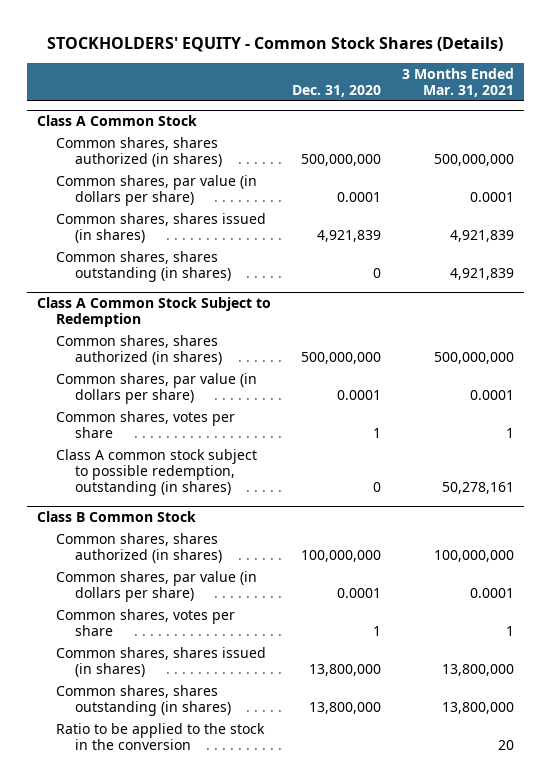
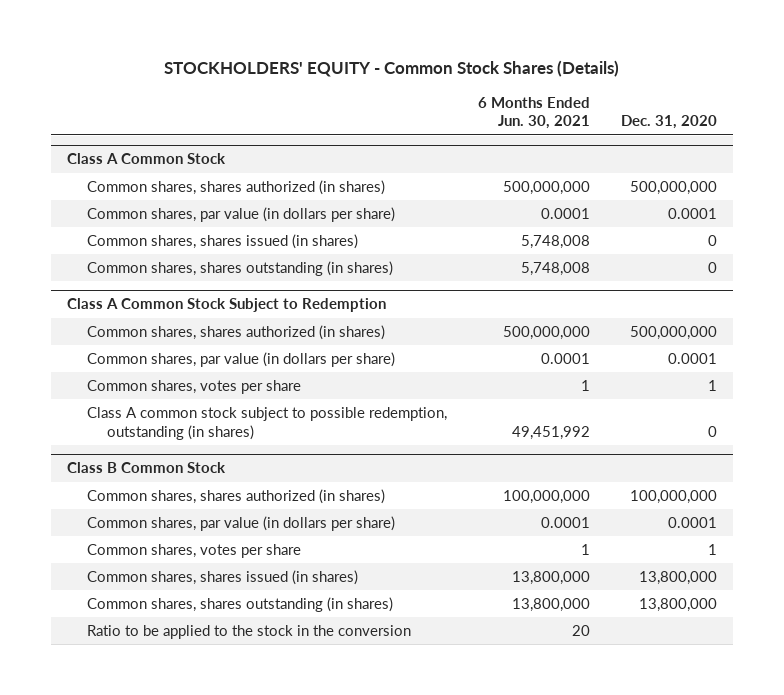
[401,67,514,97] 3 Months Ended Mar. 31, 2021 -> none
none -> [478,96,591,130] 6 Months Ended Jun. 30, 2021
[316,230,381,243] 4,921,839 -> [708,235,718,247] 0

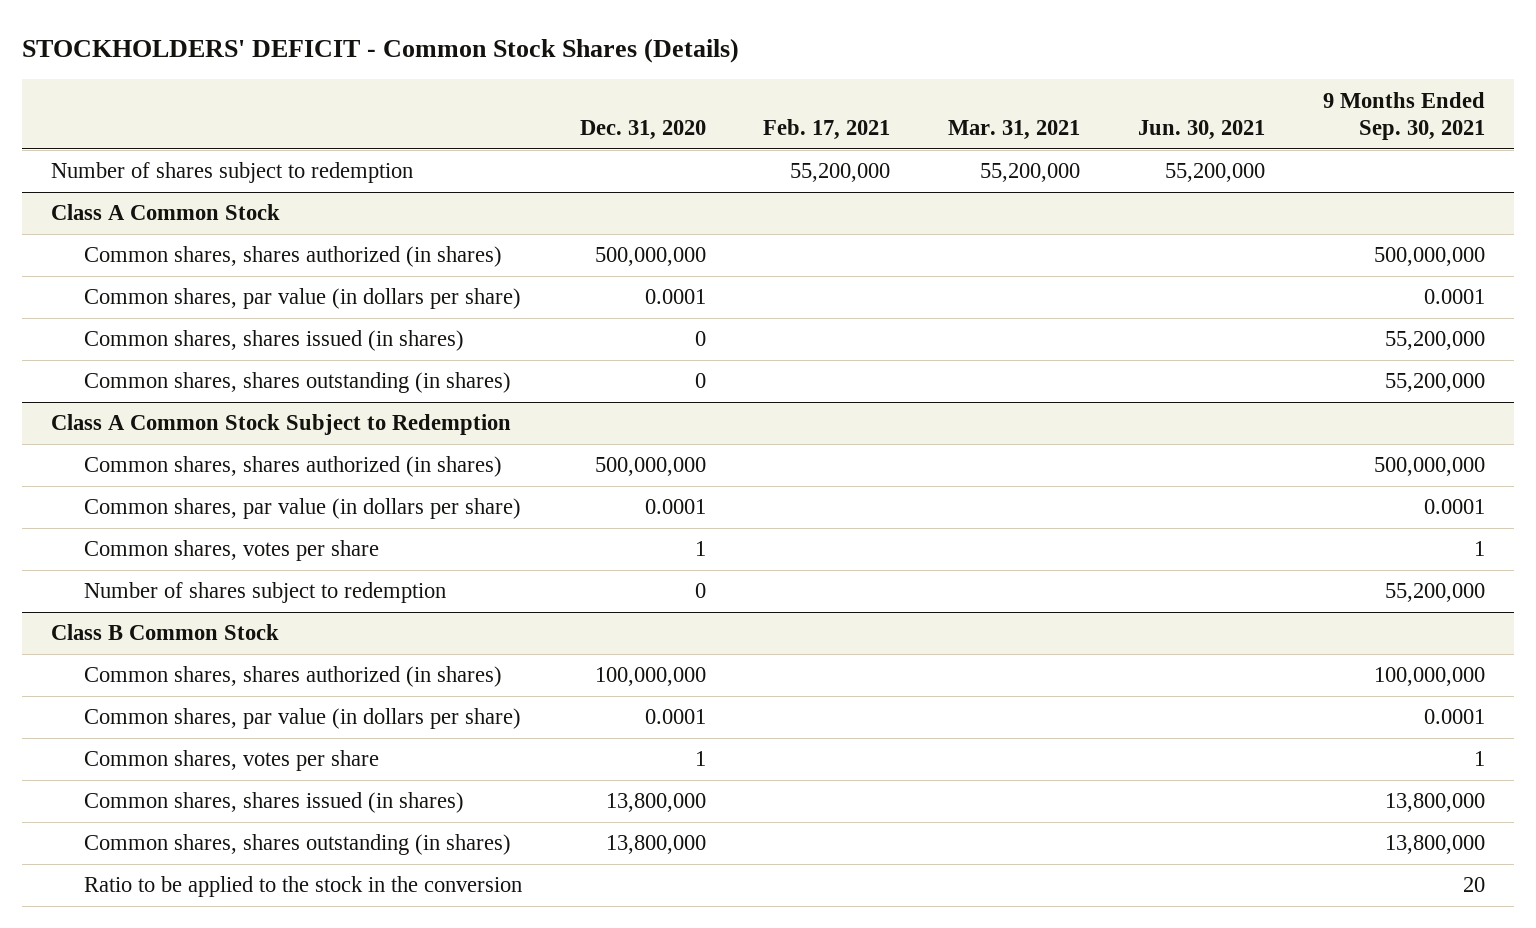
[163,59,619,77] STOCKHOLDERS' EQUITY - Common Stock Shares (Details) -> [22,37,740,63] STOCKHOLDERS' DEFICIT - Common Stock Shares (Details)
[478,96,591,130] 6 Months Ended Jun. 30, 2021 -> none
none -> [763,118,891,140] Feb. 17, 2021
none -> [948,119,1081,140] Mar. 31, 2021
none -> [1138,119,1266,140] Jun. 30, 2021
none -> [1322,91,1485,140] 9 Months Ended Sep. 30, 2021
none -> [51,162,414,184] Number of shares subject to redemption
[86,407,447,440] Class A common stock subject to possible redemption, outstanding (in shares) -> [83,582,446,604] Number of shares subject to redemption

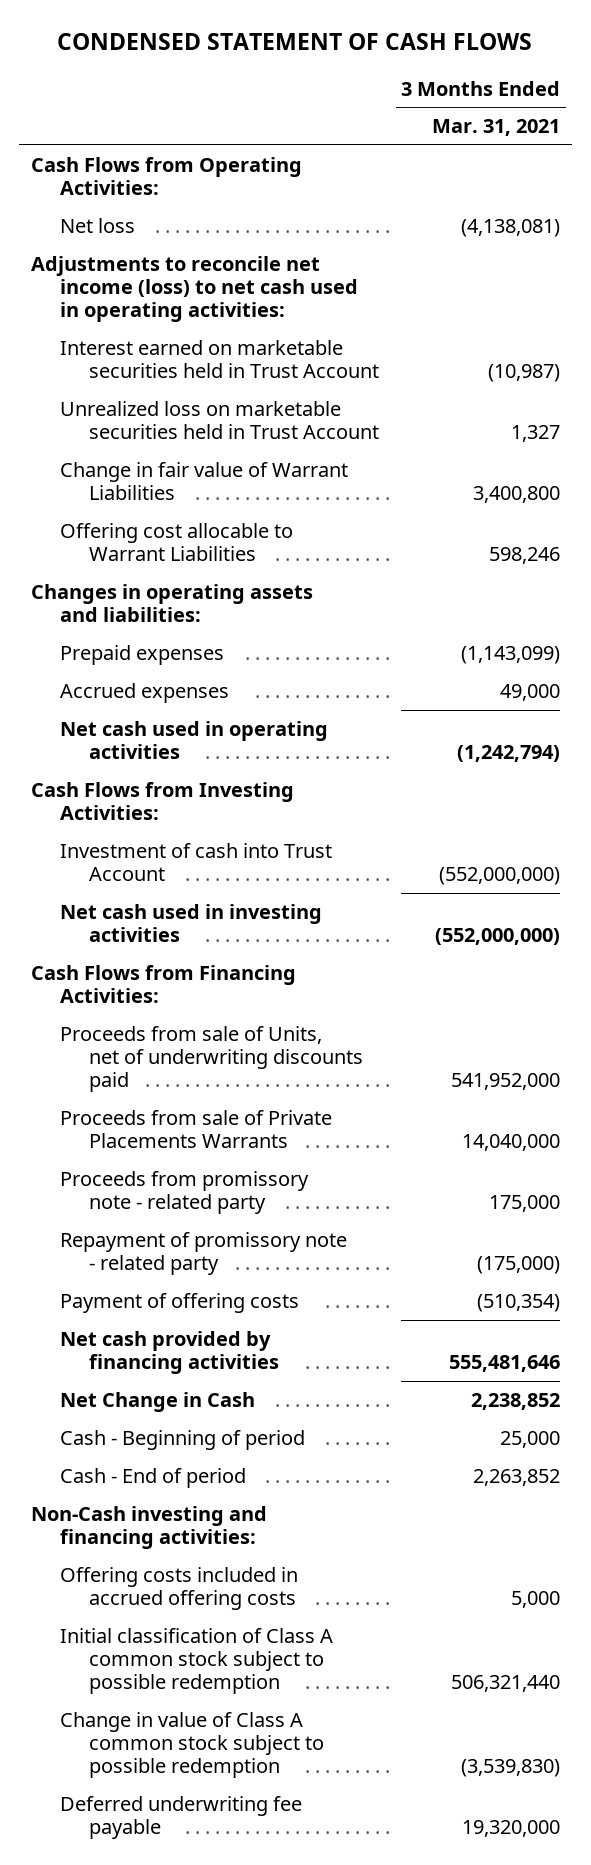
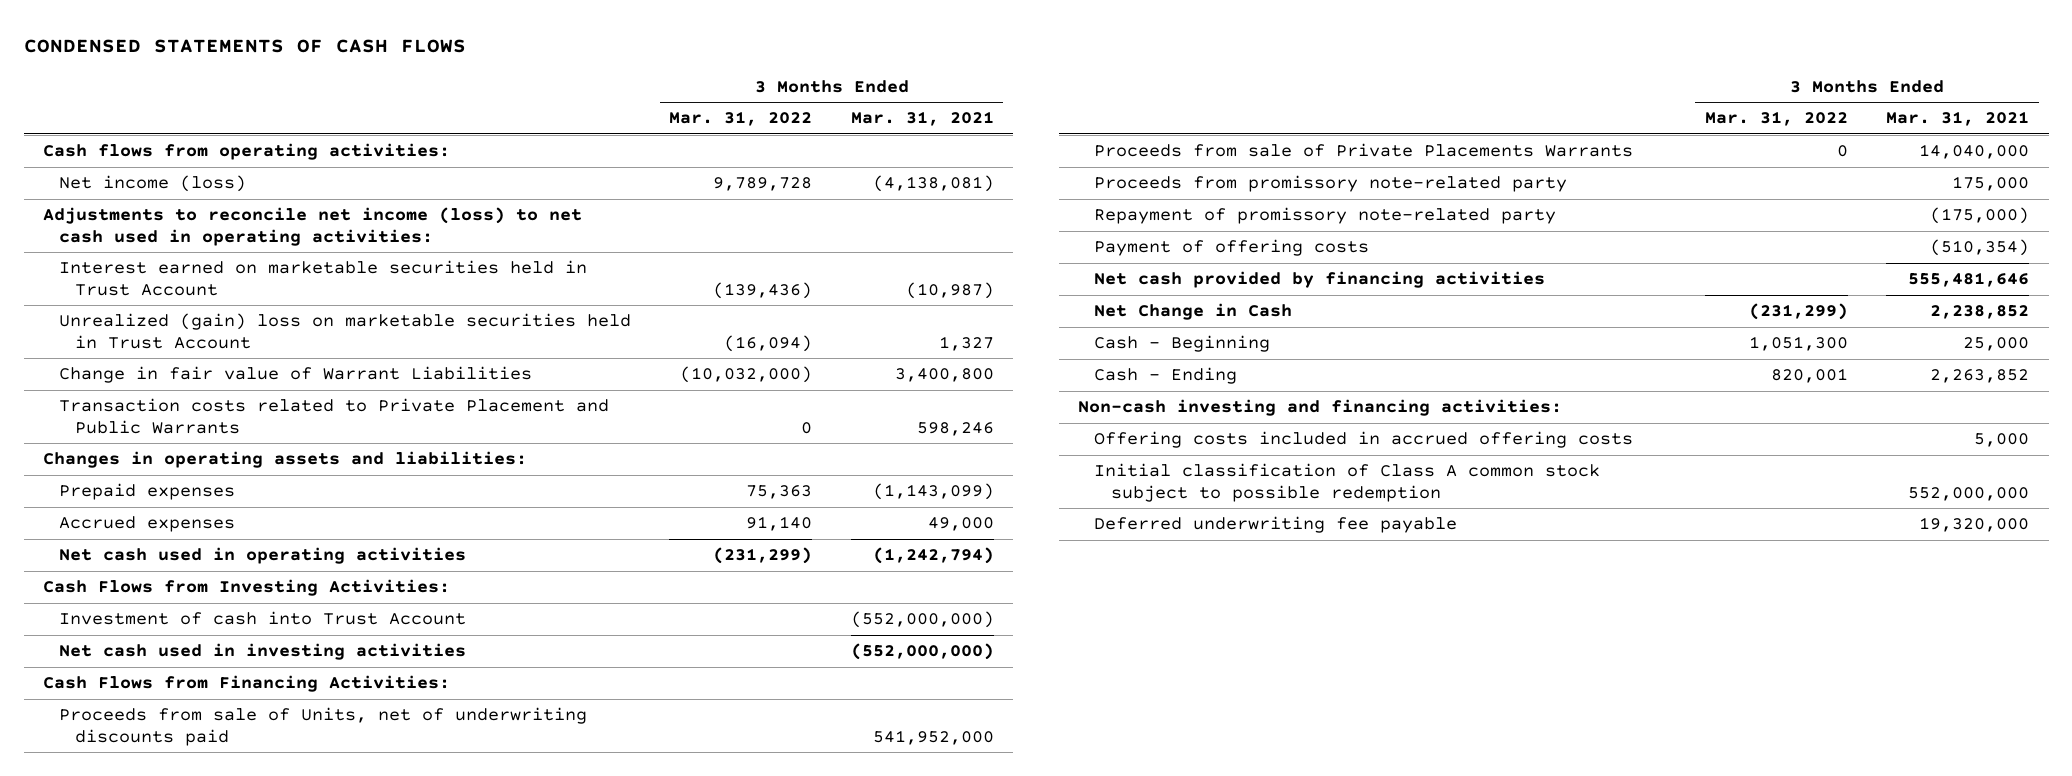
[57,32,533,50] CONDENSED STATEMENT OF CASH FLOWS -> [23,39,466,54] CONDENSED STATEMENTS OF CASH FLOWS
none -> [669,111,813,127] Mar. 31, 2022
[30,156,302,196] Cash Flows from Operating Activities: -> [42,143,450,161] Cash flows from operating activities:
[59,217,135,233] Net loss -> [58,175,246,193] Net income (loss)
[59,400,379,440] Unrealized loss on marketable securities held in Trust Account -> [58,313,631,349] Unrealized (gain) loss on marketable securities held in Trust Account
[59,522,293,562] Offering cost allocable to Warrant Liabilities -> [58,398,609,434] Transaction costs related to Private Placement and Public Warrants
[59,1170,309,1215] Proceeds from promissory note - related party -> [1094,175,1568,193] Proceeds from promissory note-related party
[59,1231,347,1276] Repayment of promissory note - related party -> [1094,207,1557,225] Repayment of promissory note-related party
[59,1429,305,1450] Cash - Beginning of period -> [1094,335,1271,353] Cash - Beginning
[59,1467,246,1488] Cash - End of period -> [1094,367,1238,385] Cash - Ending
[30,1505,267,1550] Non-Cash investing and financing activities: -> [1078,399,1563,417] Non-cash investing and financing activities:
[59,1711,324,1779] Change in value of Class A common stock subject to possible redemption -> none
[451,1675,561,1693] 506,321,440 -> [1908,486,2030,501] 552,000,000

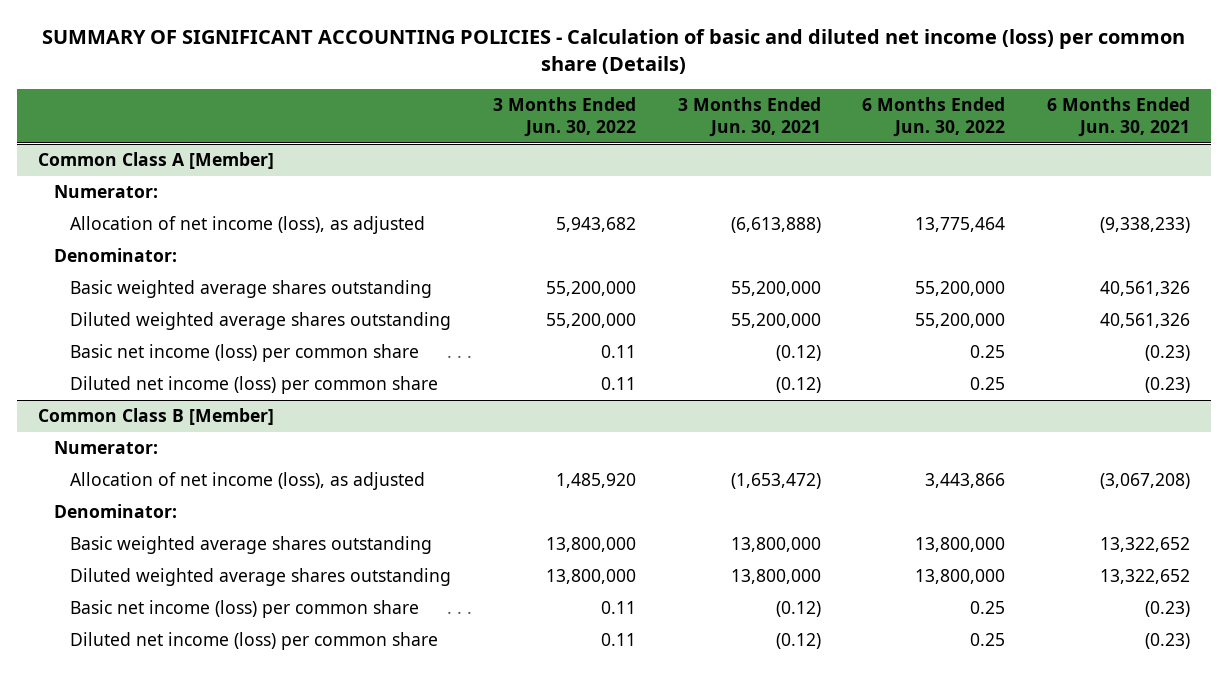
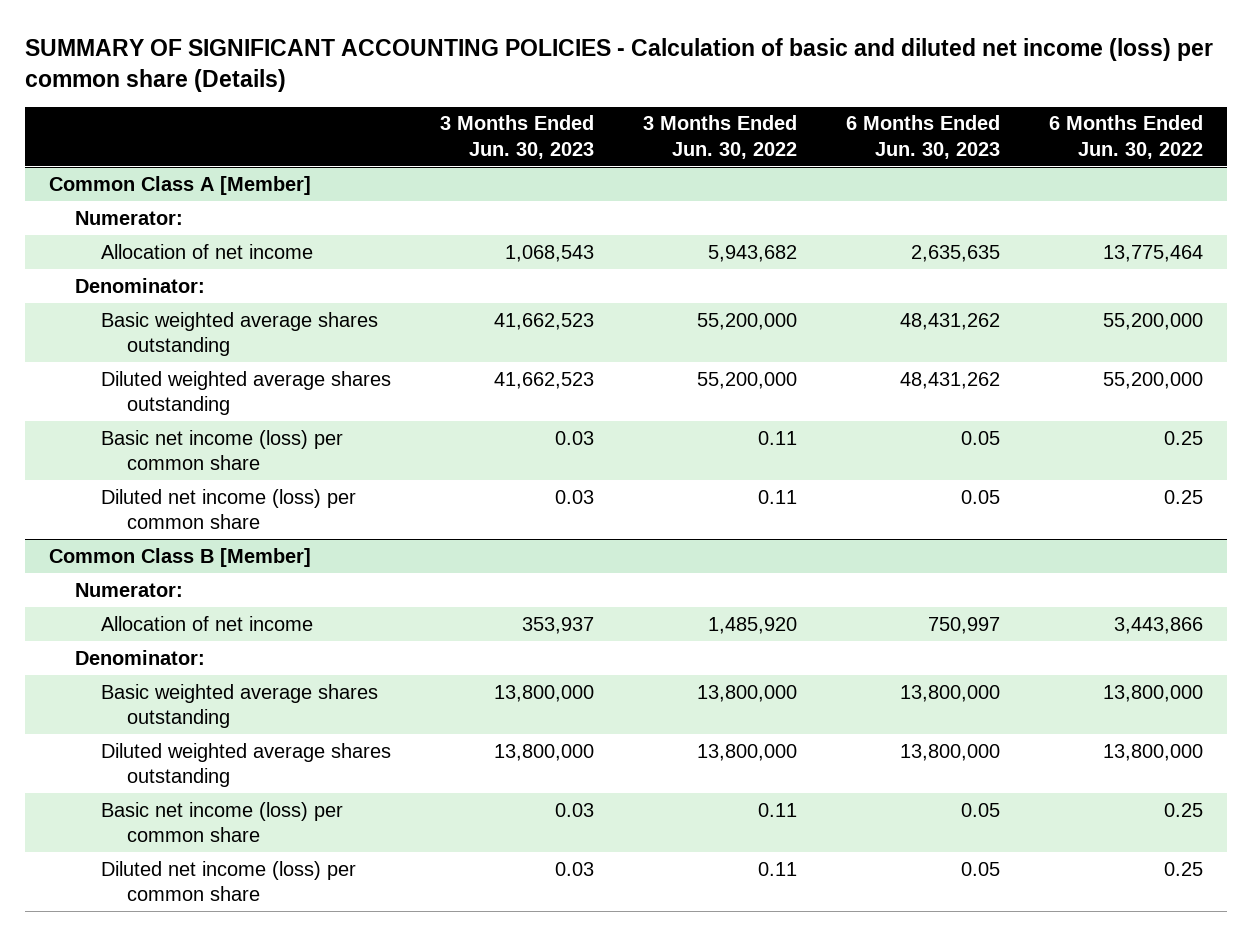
[677,97,821,137] 3 Months Ended Jun. 30, 2021 -> none
[1046,97,1190,137] 6 Months Ended Jun. 30, 2021 -> none
none -> [439,115,594,159] 3 Months Ended Jun. 30, 2023
none -> [845,115,1000,159] 6 Months Ended Jun. 30, 2023
[70,216,426,235] Allocation of net income (loss), as adjusted -> [101,243,314,259] Allocation of net income
[70,472,426,491] Allocation of net income (loss), as adjusted -> [101,615,314,631] Allocation of net income

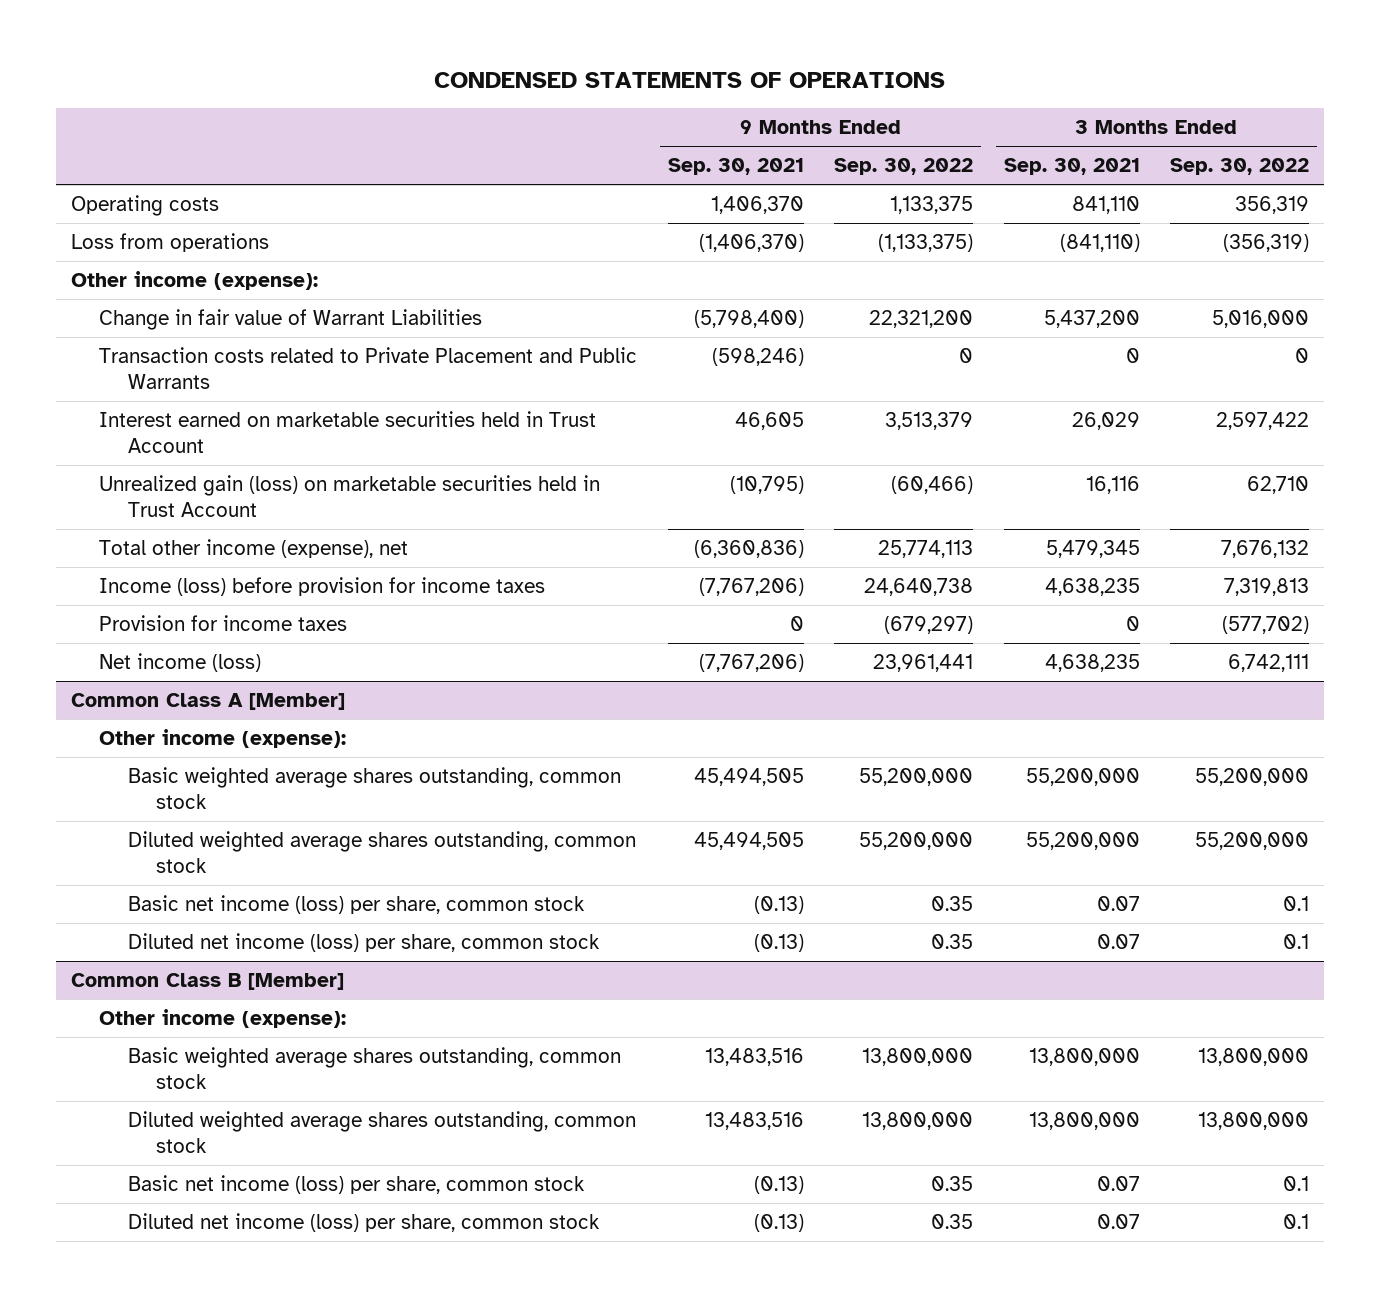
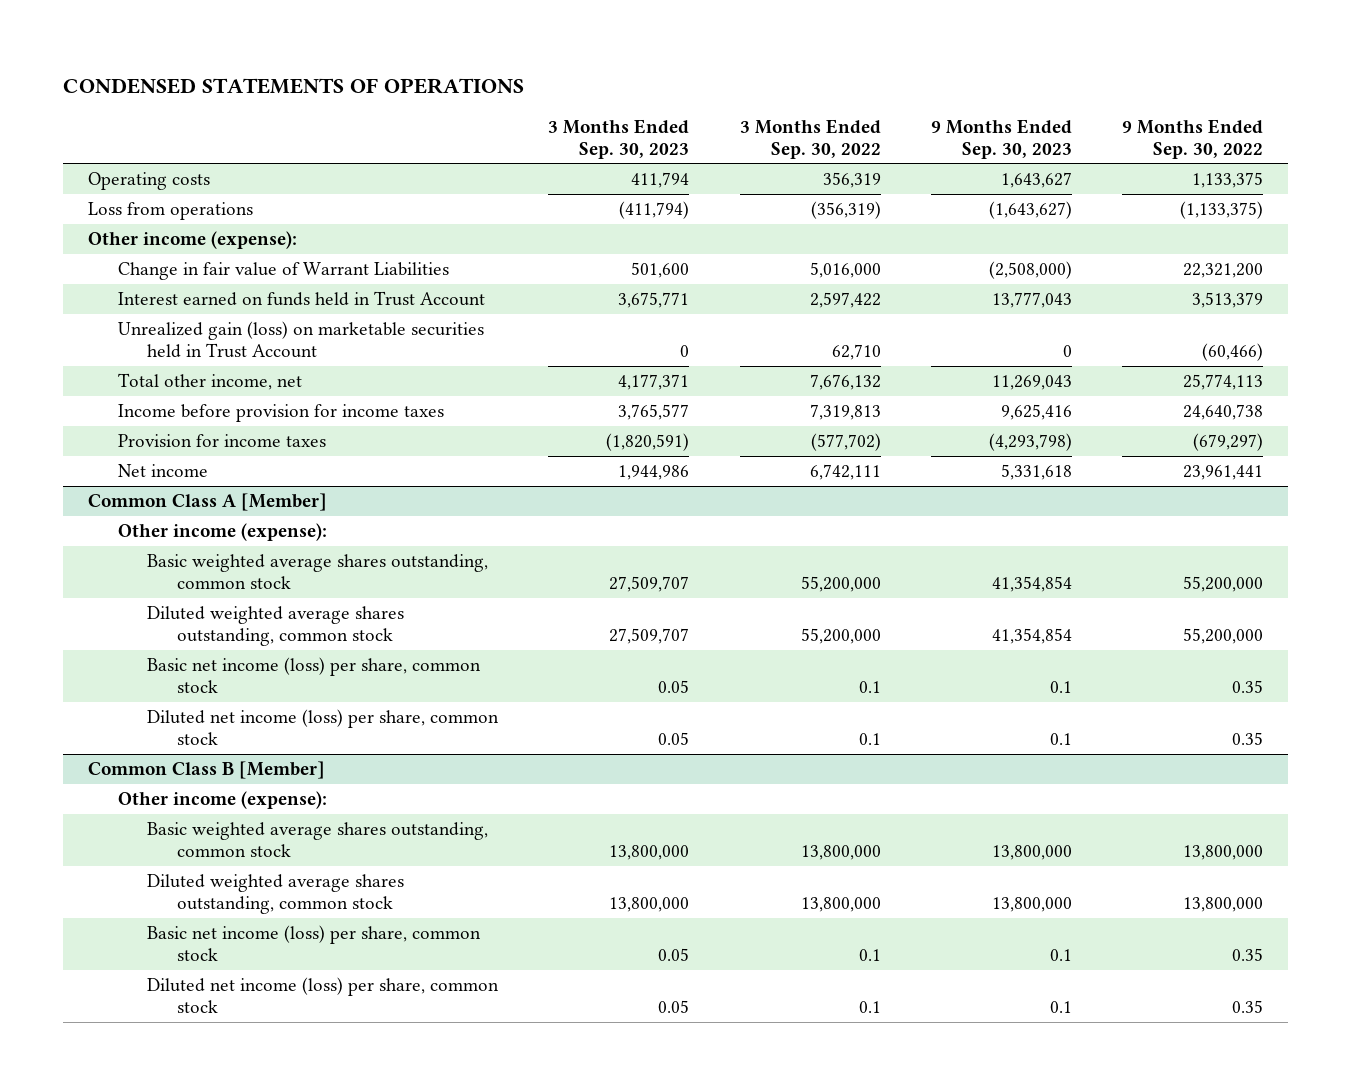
[667,158,804,176] Sep. 30, 2021 -> none
[1003,158,1140,176] Sep. 30, 2021 -> none
none -> [548,118,690,159] 3 Months Ended Sep. 30, 2023
none -> [930,118,1072,159] 9 Months Ended Sep. 30, 2023
[99,346,638,390] Transaction costs related to Private Placement and Public Warrants -> none
[99,410,597,454] Interest earned on marketable securities held in Trust Account -> [117,291,485,307] Interest earned on funds held in Trust Account
[99,538,409,558] Total other income (expense), net -> [117,373,302,391] Total other income, net
[99,576,546,596] Income (loss) before provision for income taxes -> [117,404,444,423] Income before provision for income taxes
[99,652,262,672] Net income (loss) -> [117,464,208,478] Net income

